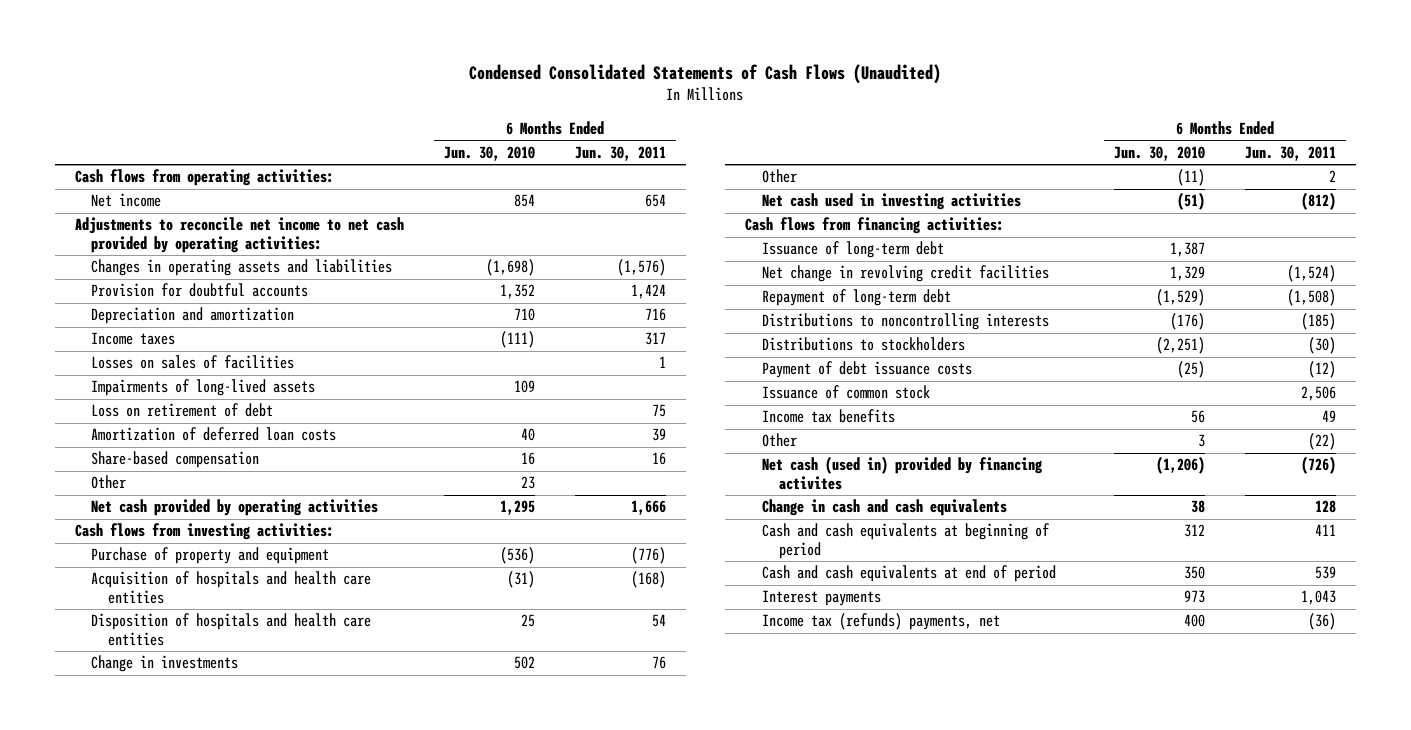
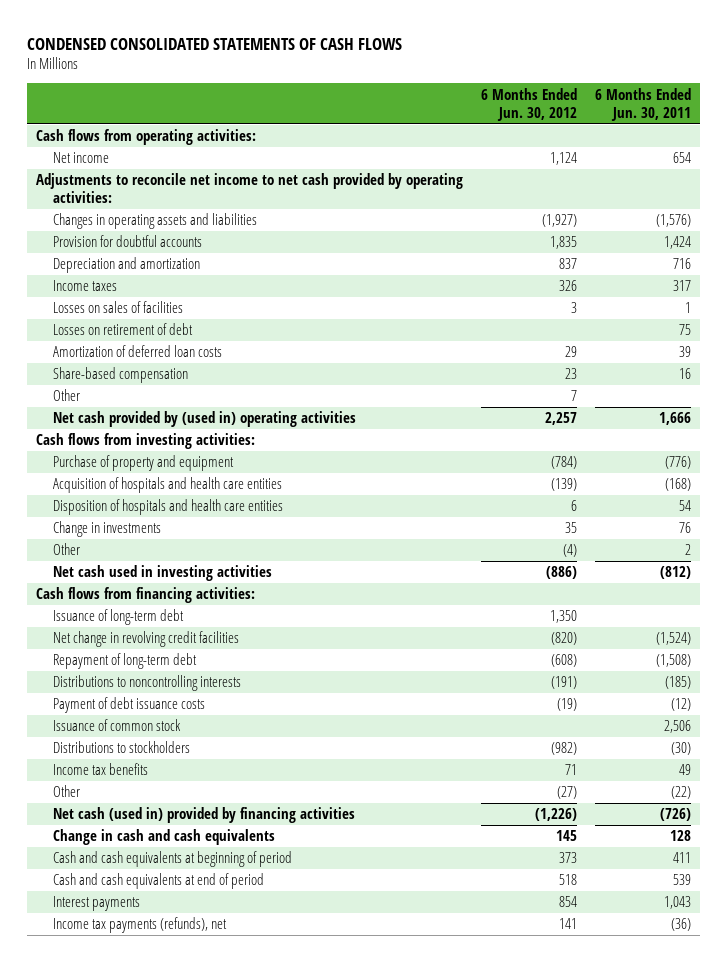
[469,64,942,85] Condensed Consolidated Statements of Cash Flows (Unaudited) -> [27,37,403,50] CONDENSED CONSOLIDATED STATEMENTS OF CASH FLOWS
[443,145,535,161] Jun. 30, 2010 -> none
none -> [481,87,578,121] 6 Months Ended Jun. 30, 2012
[91,379,316,397] Impairments of long-lived assets -> none
[91,403,274,418] Loss on retirement of debt -> [53,323,194,336] Losses on retirement of debt
[91,499,379,517] Net cash provided by operating activities -> [53,411,357,428] Net cash provided by (used in) operating activities
[761,337,965,352] Distributions to stockholders -> [53,741,191,754] Distributions to stockholders
[761,456,1043,490] Net cash (used in) provided by financing activites -> [53,807,356,824] Net cash (used in) provided by financing activities
[761,613,1000,631] Income tax (refunds) payments, net -> [53,917,228,934] Income tax payments (refunds), net

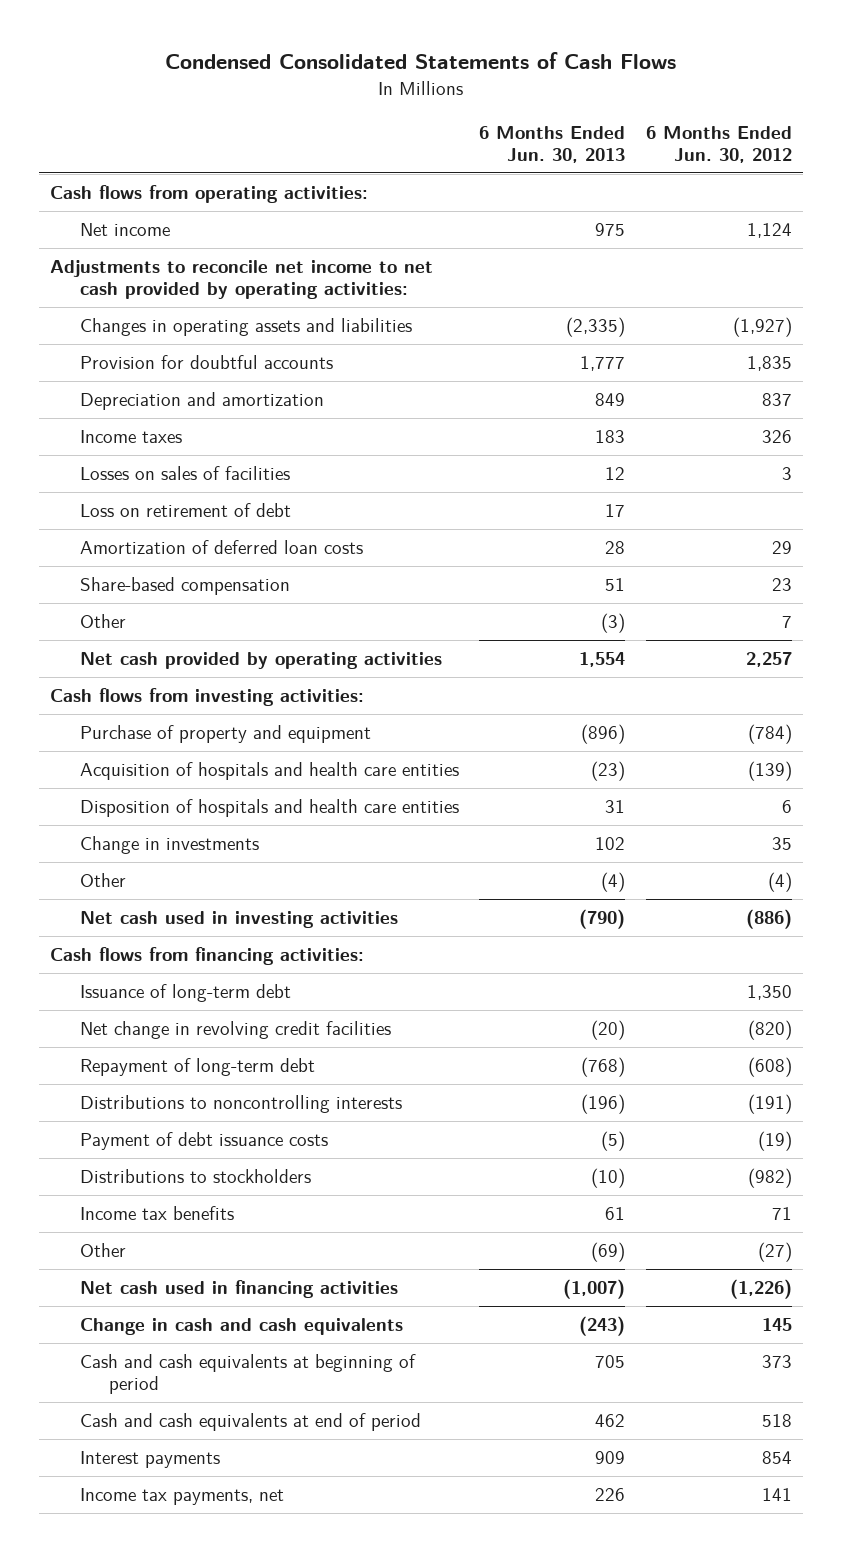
[27,37,403,50] CONDENSED CONSOLIDATED STATEMENTS OF CASH FLOWS -> [164,51,676,69] Condensed Consolidated Statements of Cash Flows
[595,87,692,121] 6 Months Ended Jun. 30, 2011 -> none
none -> [479,125,626,164] 6 Months Ended Jun. 30, 2013
[53,323,194,336] Losses on retirement of debt -> [79,503,291,518] Loss on retirement of debt
[53,411,357,428] Net cash provided by (used in) operating activities -> [79,652,442,670] Net cash provided by operating activities
[53,719,182,732] Issuance of common stock -> none
[53,807,356,824] Net cash (used in) provided by financing activities -> [79,1280,398,1299] Net cash used in financing activities
[53,917,228,934] Income tax payments (refunds), net -> [79,1488,284,1506] Income tax payments, net

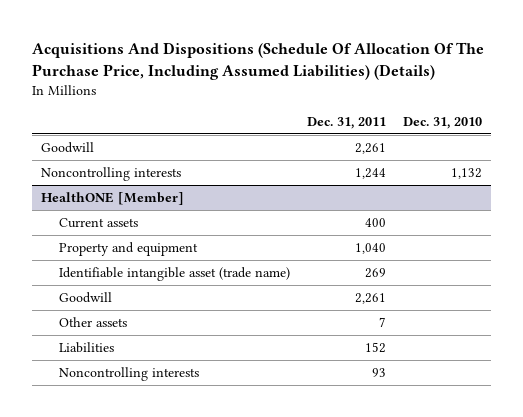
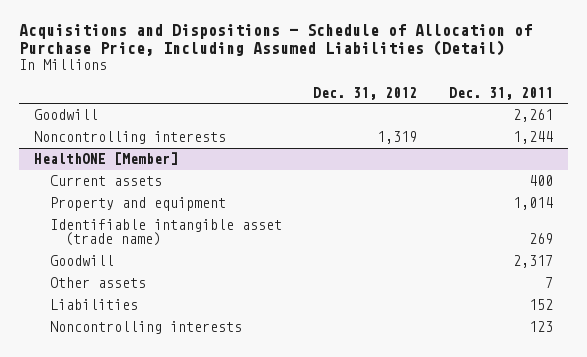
[32,42,485,80] Acquisitions And Dispositions (Schedule Of Allocation Of The Purchase Price, Including Assumed Liabilities) (Details) -> [18,24,532,57] Acquisitions and Dispositions - Schedule of Allocation of Purchase Price, Including Assumed Liabilities (Detail)
[402,116,482,129] Dec. 31, 2010 -> none
none -> [313,86,418,100] Dec. 31, 2012
[354,243,386,255] 1,040 -> [512,197,553,211] 1,014
[354,293,386,305] 2,261 -> [512,255,553,269] 2,317
[371,368,386,378] 93 -> [528,321,553,333] 123

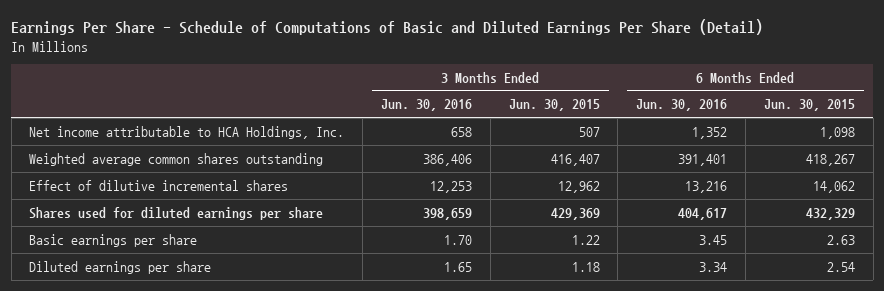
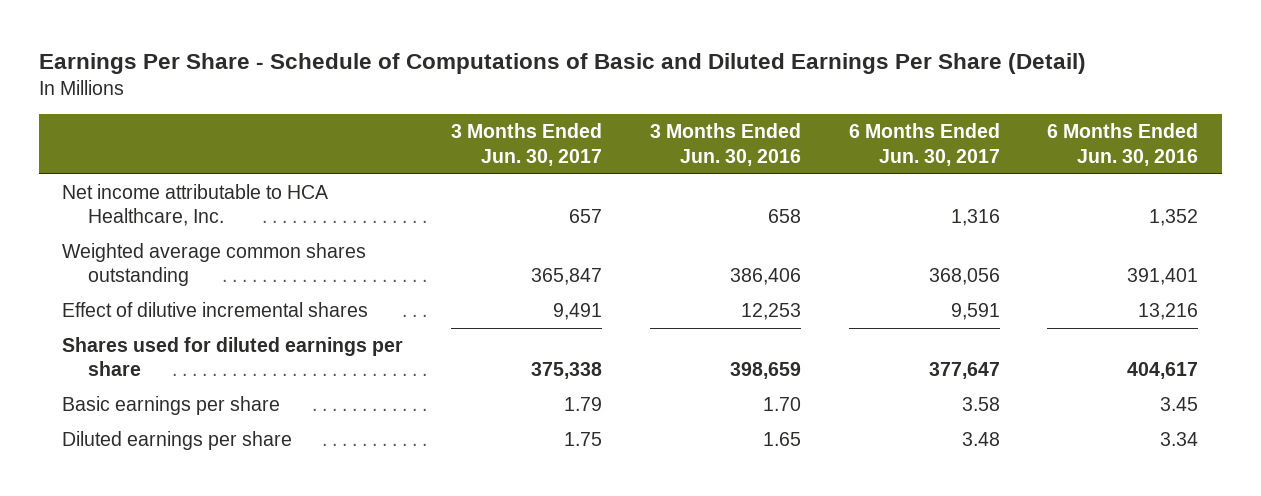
[508,99,600,112] Jun. 30, 2015 -> none
[763,99,855,112] Jun. 30, 2015 -> none
none -> [451,123,603,166] 3 Months Ended Jun. 30, 2017
none -> [848,123,1000,166] 6 Months Ended Jun. 30, 2017
[29,125,345,139] Net income attributable to HCA Holdings, Inc. -> [62,183,329,227] Net income attributable to HCA Healthcare, Inc.

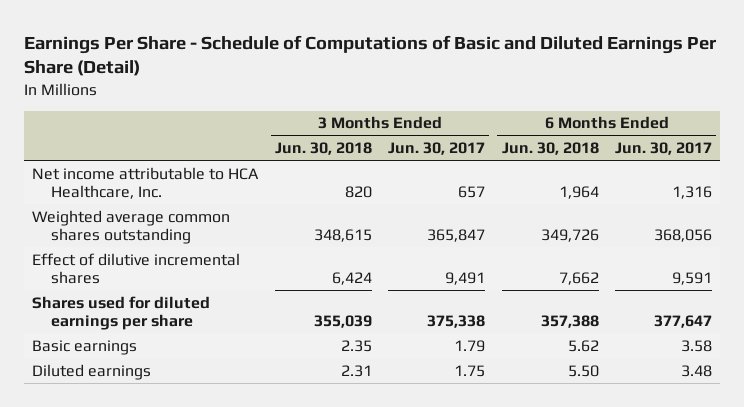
[649,123,801,166] 3 Months Ended Jun. 30, 2016 -> none
[1047,123,1199,166] 6 Months Ended Jun. 30, 2016 -> none
none -> [274,142,372,156] Jun. 30, 2018
none -> [501,142,599,156] Jun. 30, 2018
[62,395,281,415] Basic earnings per share -> [32,339,138,355] Basic earnings
[62,430,293,450] Diluted earnings per share -> [32,363,152,380] Diluted earnings

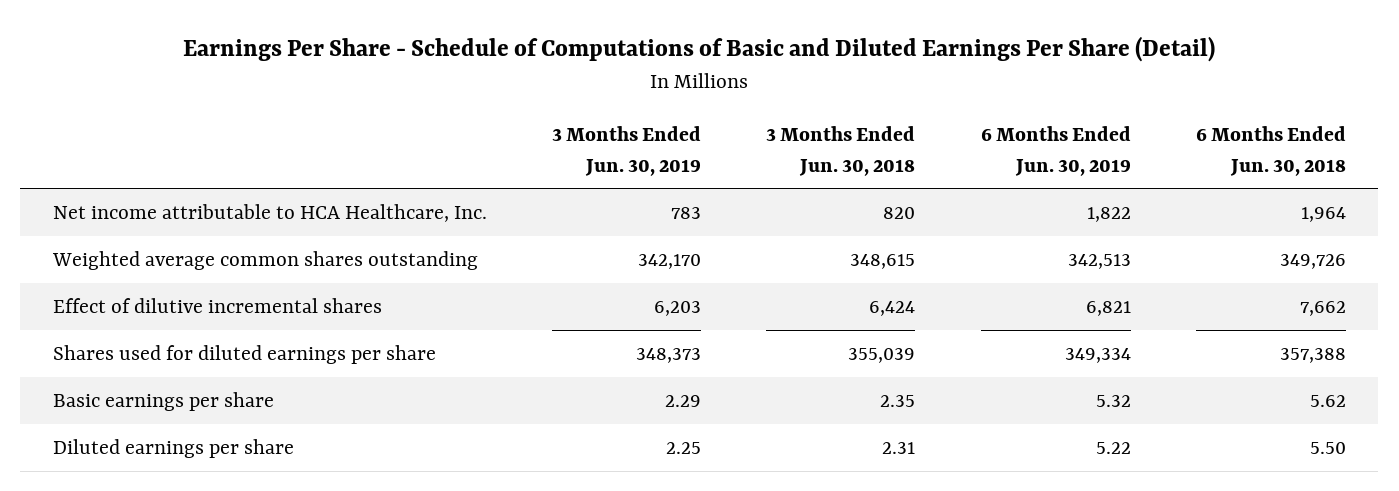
[388,142,486,156] Jun. 30, 2017 -> none
[615,142,713,156] Jun. 30, 2017 -> none
none -> [552,126,702,176] 3 Months Ended Jun. 30, 2019
none -> [980,126,1131,176] 6 Months Ended Jun. 30, 2019
[32,339,138,355] Basic earnings -> [53,392,275,412] Basic earnings per share
[32,363,152,380] Diluted earnings -> [53,439,295,459] Diluted earnings per share

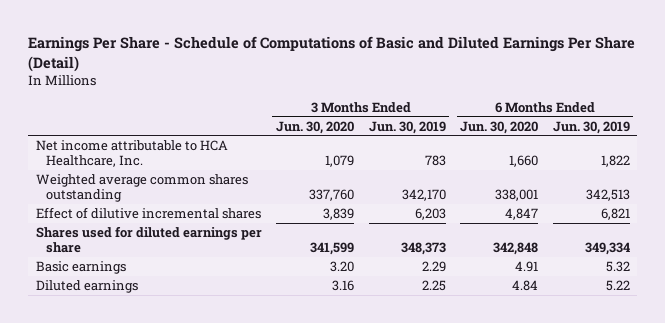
[766,126,916,176] 3 Months Ended Jun. 30, 2018 -> none
[1195,126,1346,176] 6 Months Ended Jun. 30, 2018 -> none
none -> [276,120,355,134] Jun. 30, 2020
none -> [460,120,539,134] Jun. 30, 2020
[53,392,275,412] Basic earnings per share -> [35,260,126,274] Basic earnings
[53,439,295,459] Diluted earnings per share -> [35,279,138,293] Diluted earnings

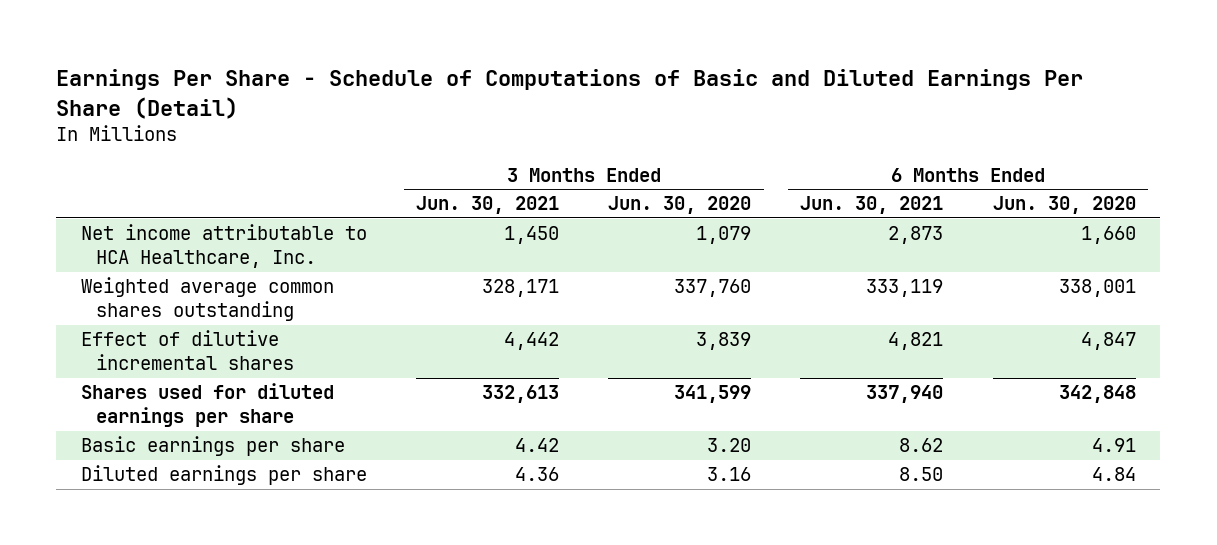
[368,120,446,134] Jun. 30, 2019 -> none
[552,120,630,134] Jun. 30, 2019 -> none
none -> [416,196,560,215] Jun. 30, 2021
none -> [800,196,944,215] Jun. 30, 2021
[35,260,126,274] Basic earnings -> [81,436,346,457] Basic earnings per share
[35,279,138,293] Diluted earnings -> [81,465,368,486] Diluted earnings per share

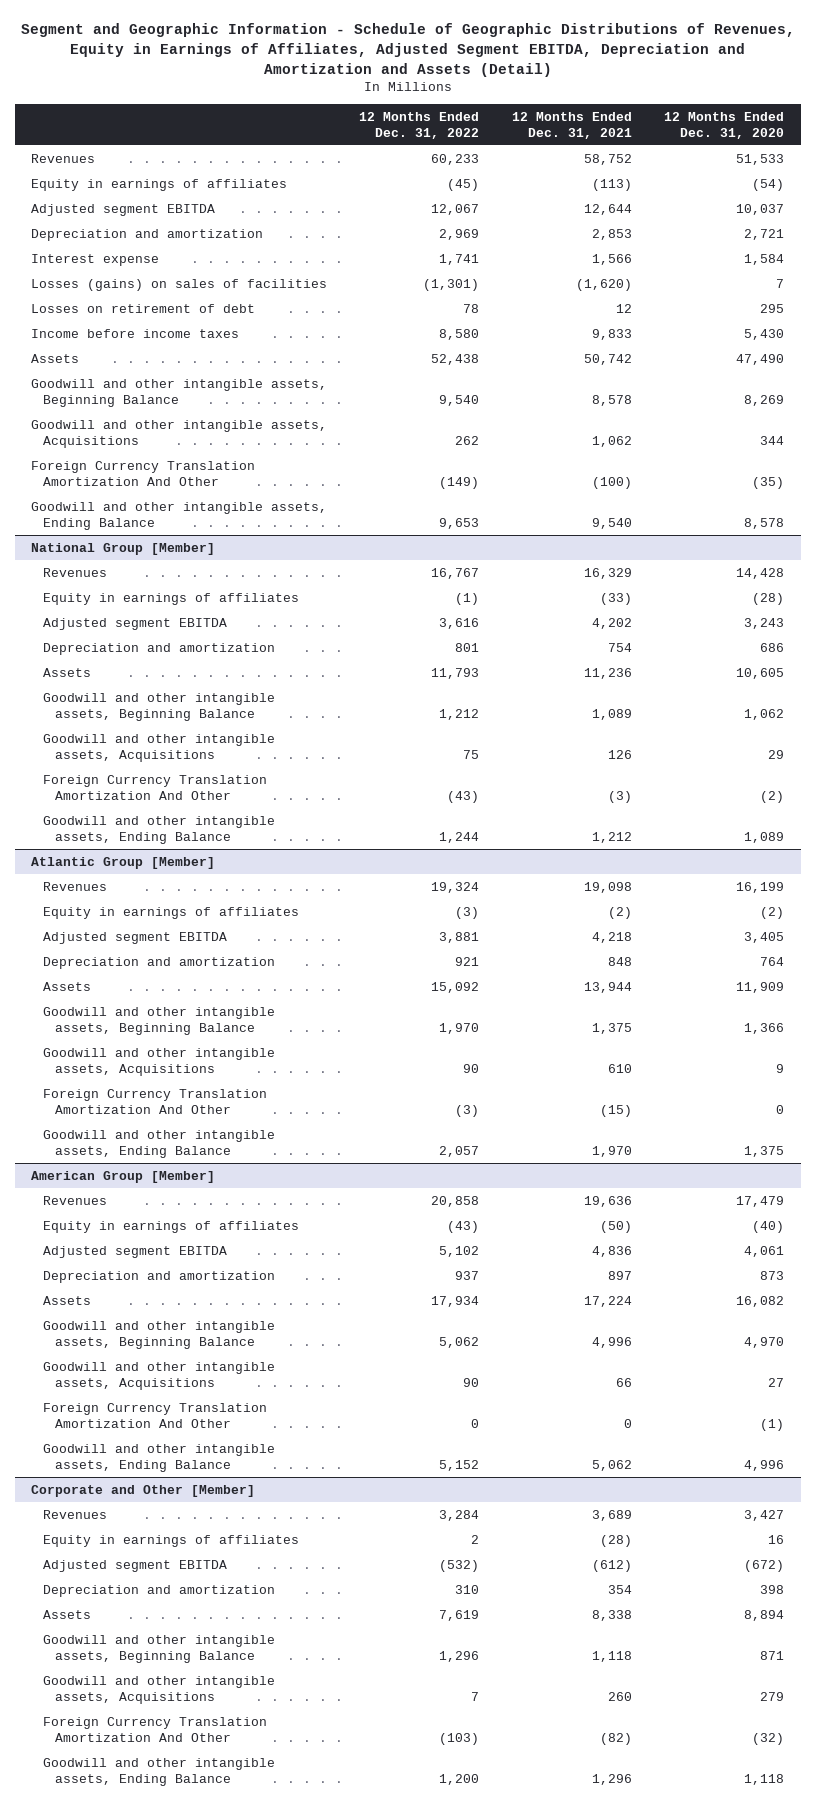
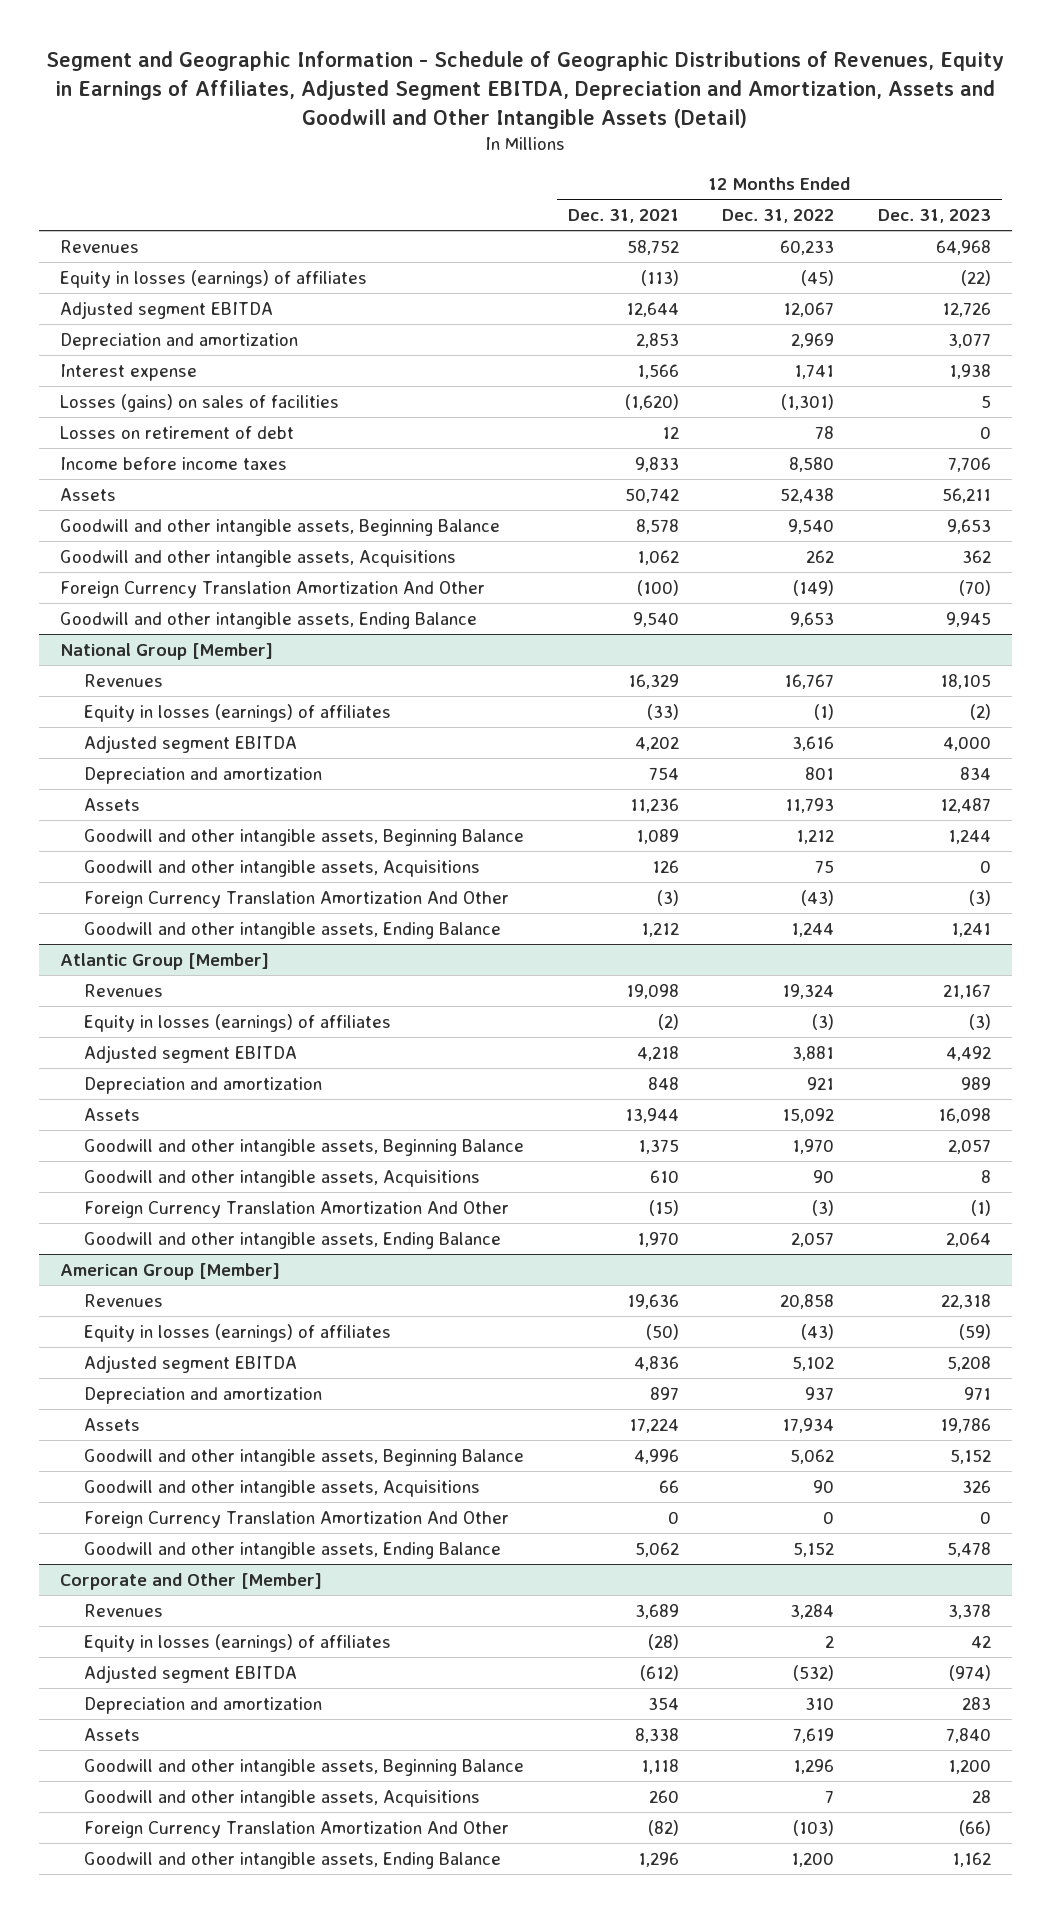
[20,23,795,78] Segment and Geographic Information - Schedule of Geographic Distributions of Revenues, Equity in Earnings of Affiliates, Adjusted Segment EBITDA, Depreciation and Amortization and Assets (Detail) -> [46,51,1005,130] Segment and Geographic Information - Schedule of Geographic Distributions of Revenues, Equity in Earnings of Affiliates, Adjusted Segment EBITDA, Depreciation and Amortization, Assets and Goodwill and Other Intangible Assets (Detail)
[664,111,785,139] 12 Months Ended Dec. 31, 2020 -> none
none -> [877,209,991,224] Dec. 31, 2023
[30,178,287,191] Equity in earnings of affiliates -> [60,269,368,288] Equity in losses (earnings) of affiliates
[43,592,300,605] Equity in earnings of affiliates -> [84,703,392,722] Equity in losses (earnings) of affiliates
[43,906,300,919] Equity in earnings of affiliates -> [84,1013,392,1032] Equity in losses (earnings) of affiliates
[43,1220,300,1233] Equity in earnings of affiliates -> [84,1323,392,1342] Equity in losses (earnings) of affiliates
[43,1534,300,1547] Equity in earnings of affiliates -> [84,1633,392,1652] Equity in losses (earnings) of affiliates

